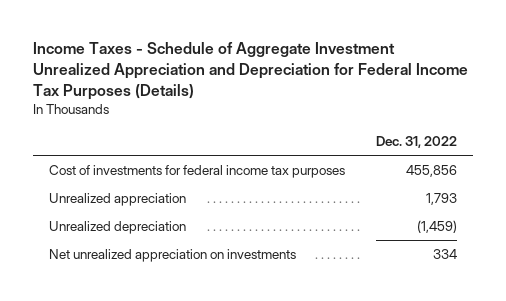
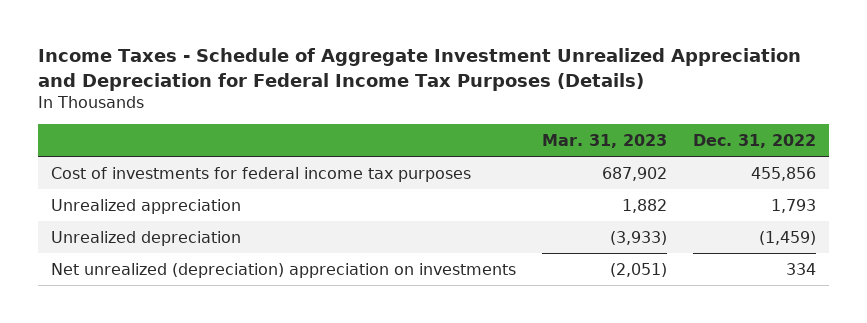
none -> [541,133,667,148] Mar. 31, 2023
[48,248,296,262] Net unrealized appreciation on investments -> [50,262,516,278] Net unrealized (depreciation) appreciation on investments

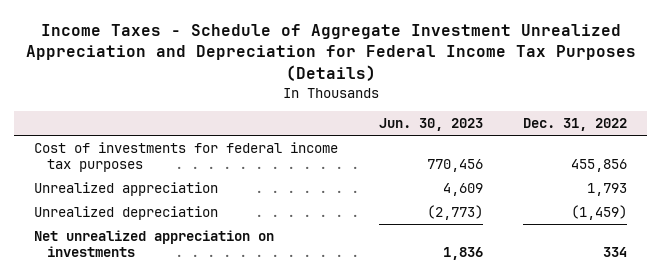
[541,133,667,148] Mar. 31, 2023 -> none
none -> [378,118,483,132] Jun. 30, 2023
[50,262,516,278] Net unrealized (depreciation) appreciation on investments -> [34,229,275,258] Net unrealized appreciation on investments

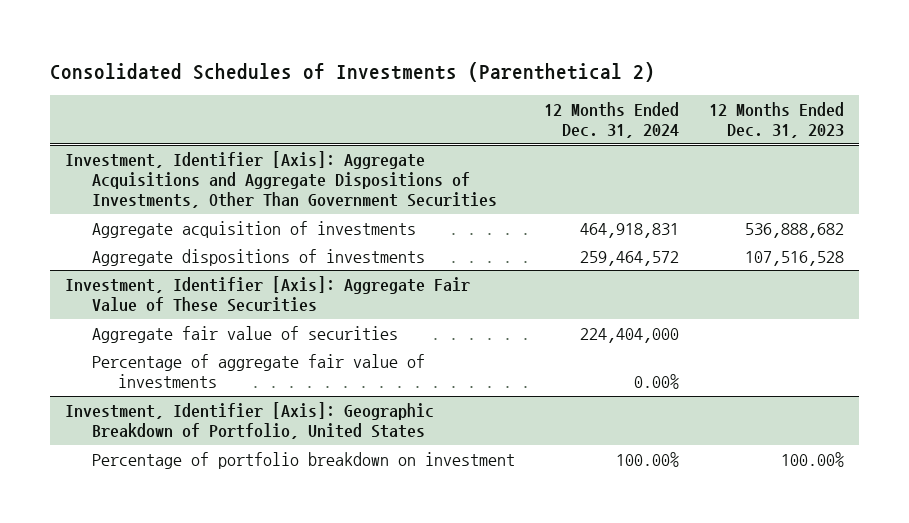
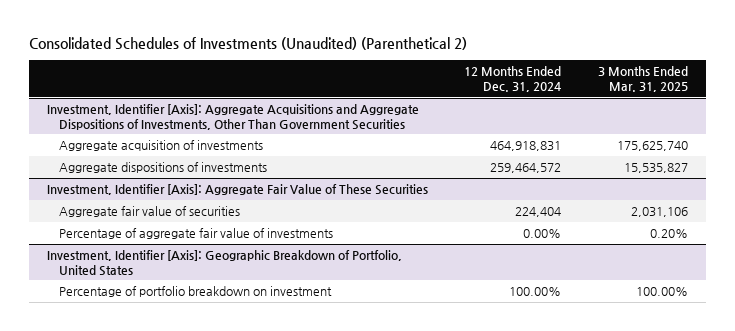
[50,61,656,82] Consolidated Schedules of Investments (Parenthetical 2) -> [29,37,468,51] Consolidated Schedules of Investments (Unaudited) (Parenthetical 2)
[709,102,845,139] 12 Months Ended Dec. 31, 2023 -> none
none -> [597,66,688,92] 3 Months Ended Mar. 31, 2025
[580,327,680,343] 224,404,000 -> [515,207,562,218] 224,404

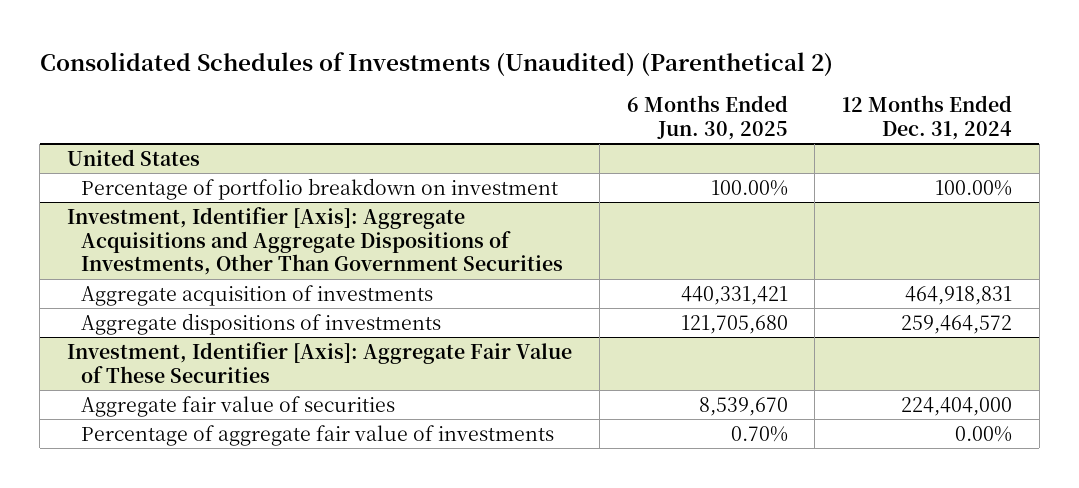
[597,66,688,92] 3 Months Ended Mar. 31, 2025 -> none
none -> [626,95,788,140] 6 Months Ended Jun. 30, 2025
none -> [67,148,201,166] United States
none -> [81,177,559,200] Percentage of portfolio breakdown on investment
[515,207,562,218] 224,404 -> [901,396,1013,416] 224,404,000
[47,250,403,276] Investment, Identifier [Axis]: Geographic Breakdown of Portfolio, United States -> none
[58,286,332,298] Percentage of portfolio breakdown on investment -> none

